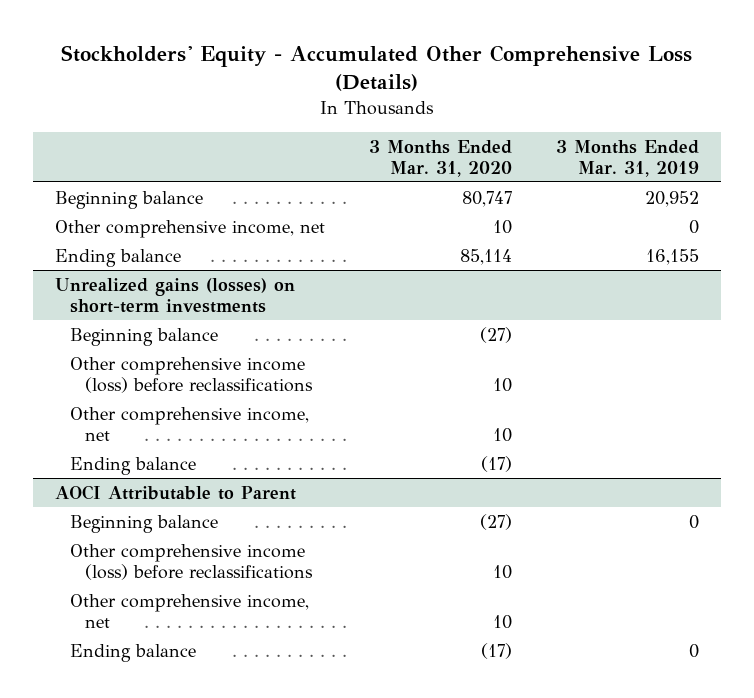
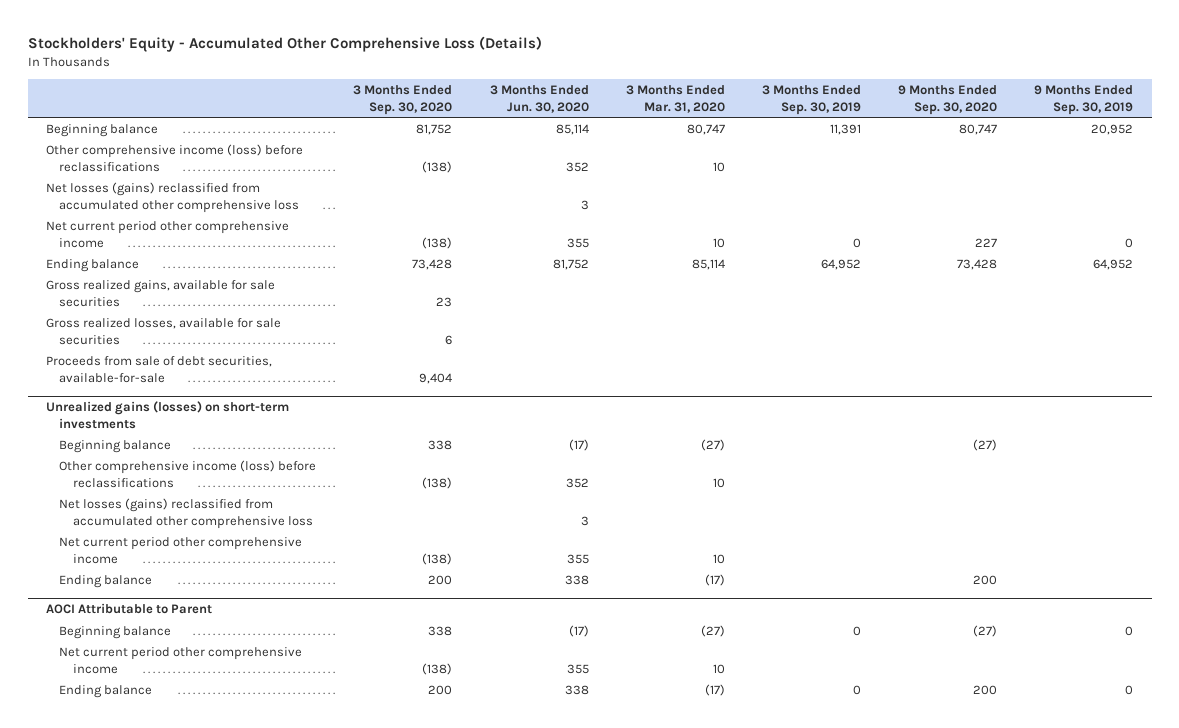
[555,139,699,177] 3 Months Ended Mar. 31, 2019 -> none
none -> [353,84,453,115] 3 Months Ended Sep. 30, 2020
none -> [489,84,589,113] 3 Months Ended Jun. 30, 2020
none -> [761,84,861,115] 3 Months Ended Sep. 30, 2019
none -> [898,84,998,115] 9 Months Ended Sep. 30, 2020
none -> [1034,84,1134,115] 9 Months Ended Sep. 30, 2019
none -> [46,143,304,172] Other comprehensive income (loss) before reclassifications
none -> [46,181,300,213] Net losses (gains) reclassified from accumulated other comprehensive loss
[54,219,325,238] Other comprehensive income, net -> [46,220,290,248] Net current period other comprehensive income
none -> [46,279,276,307] Gross realized gains, available for sale securities
none -> [46,317,282,345] Gross realized losses, available for sale securities
none -> [46,355,273,383] Proceeds from sale of debt securities, available-for-sale
none -> [59,497,313,529] Net losses (gains) reclassified from accumulated other comprehensive loss
[69,406,309,441] Other comprehensive income, net -> [59,536,303,564] Net current period other comprehensive income
[69,543,313,580] Other comprehensive income (loss) before reclassifications -> none
[69,593,309,628] Other comprehensive income, net -> [59,646,303,674] Net current period other comprehensive income

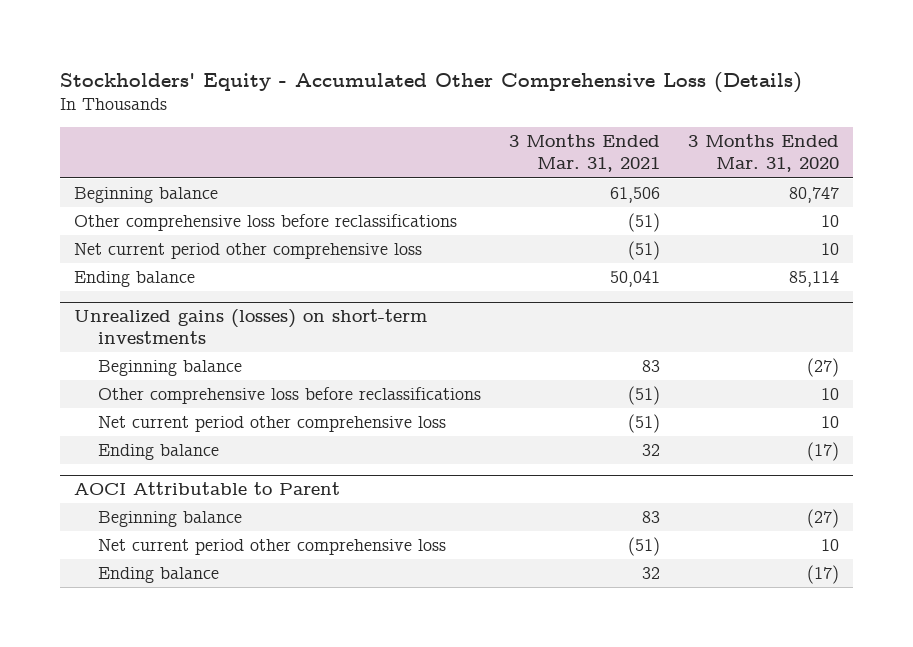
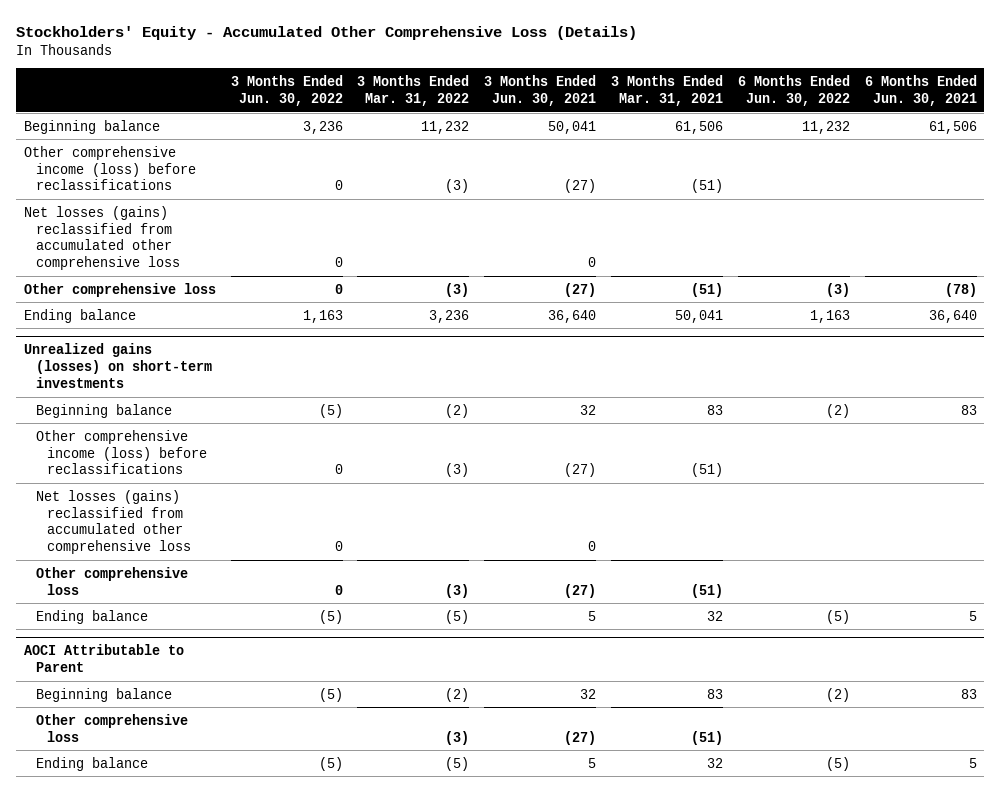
[687,134,839,173] 3 Months Ended Mar. 31, 2020 -> none
none -> [230,74,343,106] 3 Months Ended Jun. 30, 2022
none -> [357,74,470,106] 3 Months Ended Mar. 31, 2022
none -> [484,74,597,106] 3 Months Ended Jun. 30, 2021
none -> [738,74,851,106] 6 Months Ended Jun. 30, 2022
none -> [864,74,977,106] 6 Months Ended Jun. 30, 2021
[73,214,457,232] Other comprehensive loss before reclassifications -> [23,145,196,191] Other comprehensive income (loss) before reclassifications
none -> [23,205,180,271] Net losses (gains) reclassified from accumulated other comprehensive loss
[73,243,422,260] Net current period other comprehensive loss -> [23,282,216,297] Other comprehensive loss
[98,387,482,405] Other comprehensive loss before reclassifications -> [35,429,208,475] Other comprehensive income (loss) before reclassifications
none -> [35,489,192,555] Net losses (gains) reclassified from accumulated other comprehensive loss
[98,416,447,433] Net current period other comprehensive loss -> [35,566,188,595] Other comprehensive loss
[98,539,447,556] Net current period other comprehensive loss -> [35,713,188,742] Other comprehensive loss

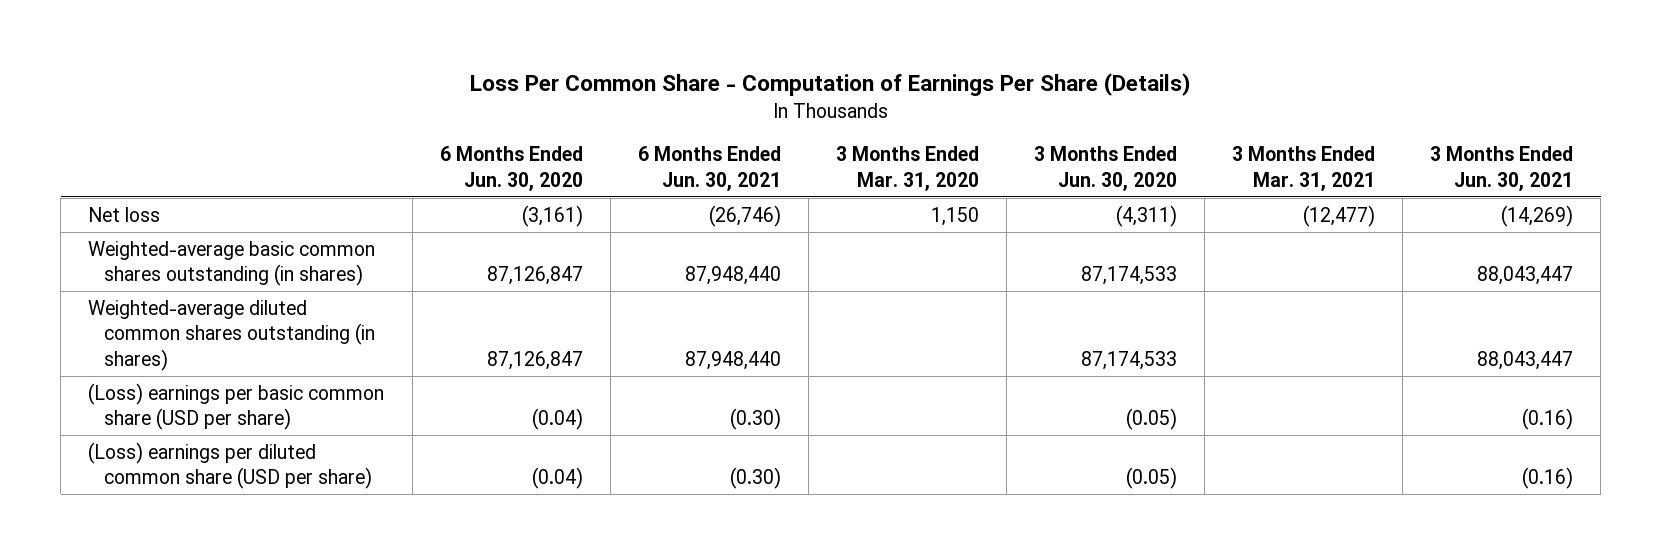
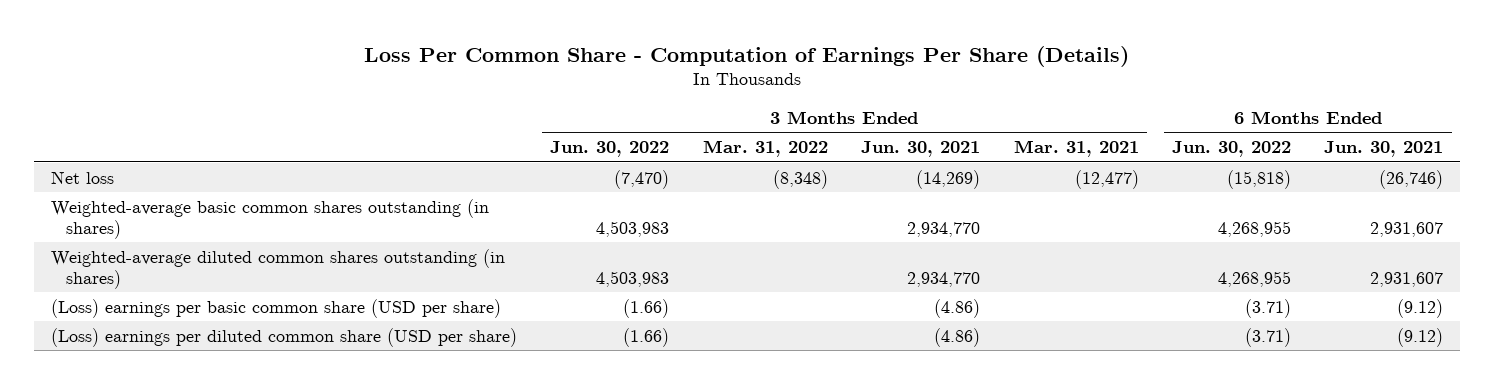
[439,146,583,191] 6 Months Ended Jun. 30, 2020 -> none
[835,146,979,191] 3 Months Ended Mar. 31, 2020 -> none
[1034,146,1178,191] 3 Months Ended Jun. 30, 2020 -> none
none -> [550,141,670,158] Jun. 30, 2022
none -> [702,140,828,158] Mar. 31, 2022
none -> [1172,141,1292,158] Jun. 30, 2022
[684,266,781,286] 87,948,440 -> [1370,221,1444,237] 2,931,607
[1477,266,1574,286] 88,043,447 -> [907,221,981,237] 2,934,770
[684,350,781,370] 87,948,440 -> [1370,271,1444,287] 2,931,607
[1477,350,1574,370] 88,043,447 -> [907,271,981,287] 2,934,770
[729,408,781,431] (0.30) -> [1397,298,1444,318] (9.12)
[1522,408,1574,431] (0.16) -> [934,298,981,318] (4.86)
[729,467,781,490] (0.30) -> [1397,327,1444,347] (9.12)
[1522,467,1574,490] (0.16) -> [934,327,981,347] (4.86)

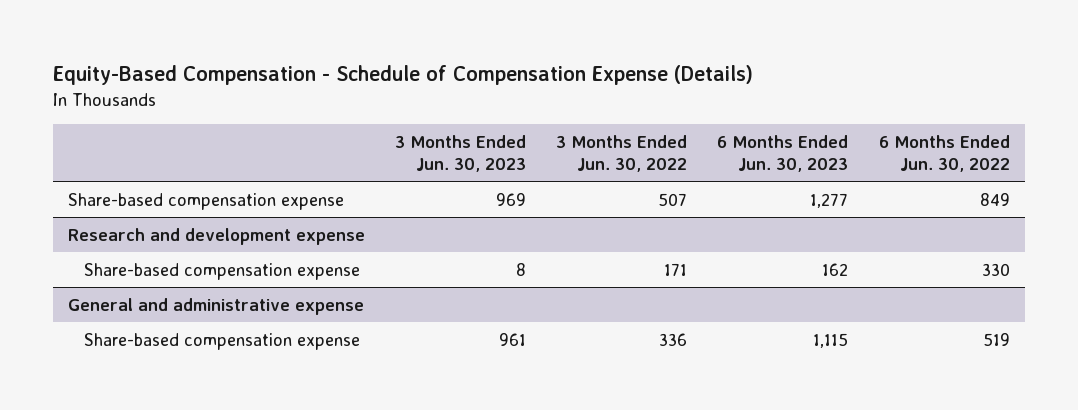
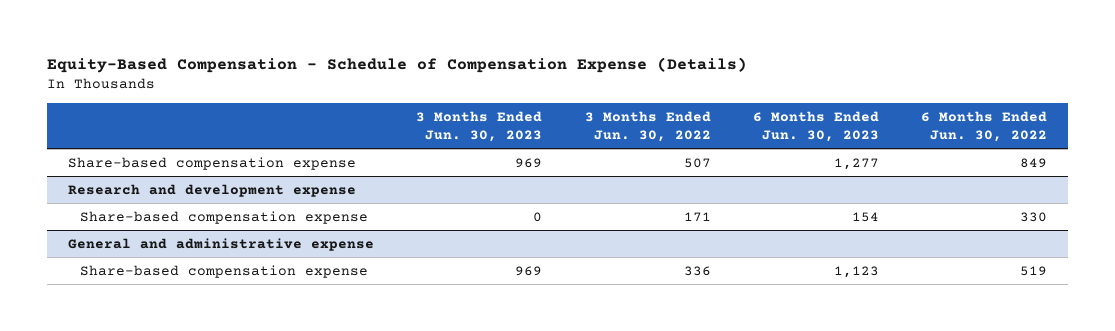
[516,262,527,276] 8 -> [533,211,543,222] 0
[822,262,849,276] 162 -> [851,211,879,222] 154
[499,332,527,346] 961 -> [515,265,543,276] 969
[813,332,849,348] 1,115 -> [833,265,879,278] 1,123

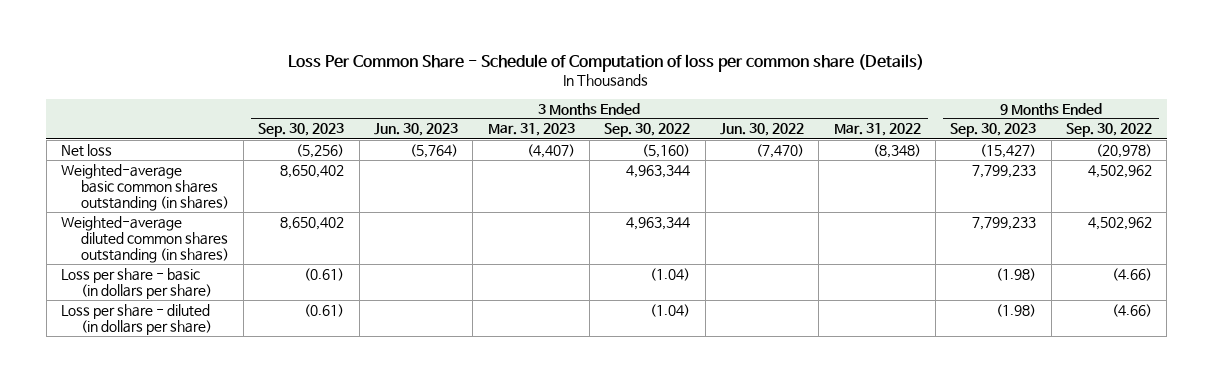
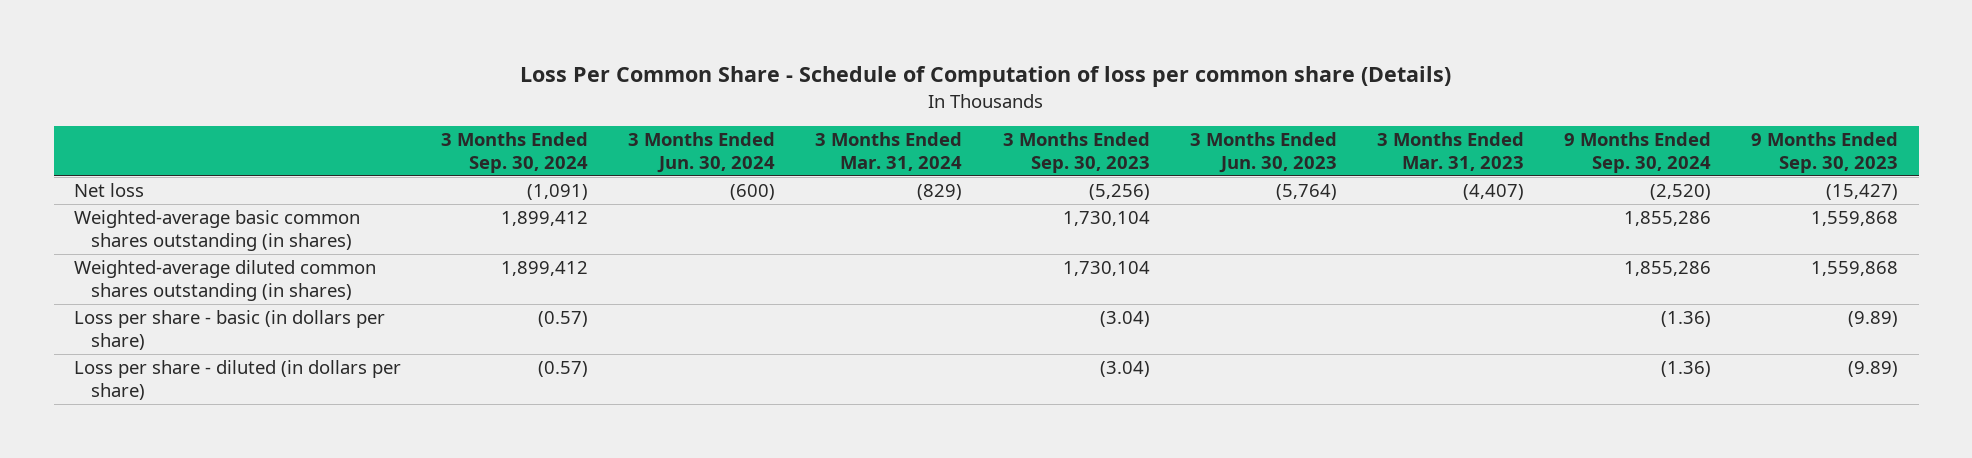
[604,123,691,138] Sep. 30, 2022 -> none
[719,123,804,137] Jun. 30, 2022 -> none
[833,123,921,137] Mar. 31, 2022 -> none
[1066,123,1153,138] Sep. 30, 2022 -> none
none -> [440,132,588,173] 3 Months Ended Sep. 30, 2024
none -> [628,132,776,173] 3 Months Ended Jun. 30, 2024
none -> [815,132,963,171] 3 Months Ended Mar. 31, 2024
none -> [1564,132,1712,173] 9 Months Ended Sep. 30, 2024
[280,164,345,178] 8,650,402 -> [1062,211,1150,227] 1,730,104
[972,164,1037,178] 7,799,233 -> [1811,211,1899,227] 1,559,868
[280,216,345,230] 8,650,402 -> [1062,261,1150,277] 1,730,104
[972,216,1037,230] 7,799,233 -> [1811,261,1899,277] 1,559,868
[304,267,345,281] (0.61) -> [1099,311,1150,328] (3.04)
[996,267,1037,281] (1.98) -> [1848,311,1899,328] (9.89)
[304,303,345,317] (0.61) -> [1099,361,1150,378] (3.04)
[996,303,1037,317] (1.98) -> [1848,361,1899,378] (9.89)

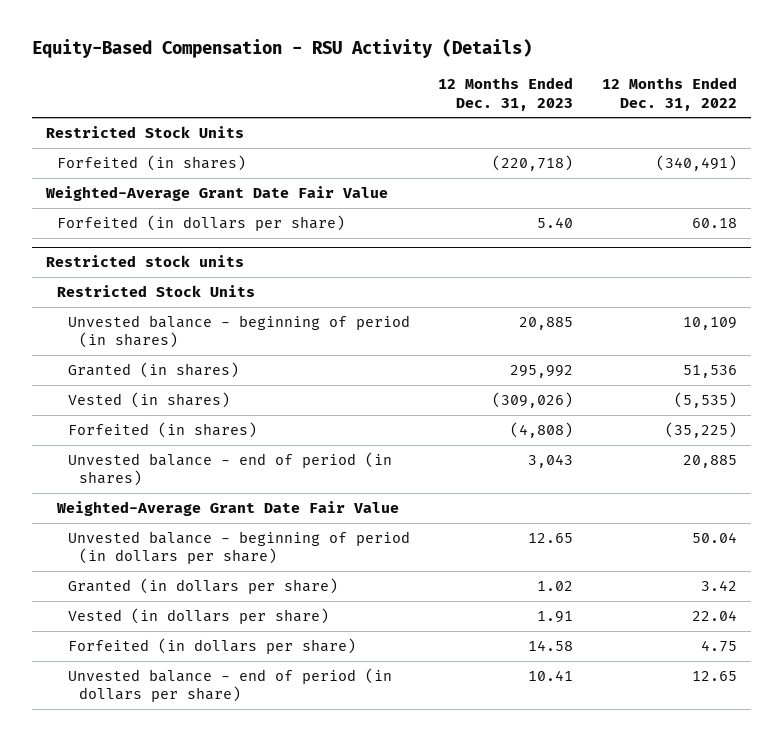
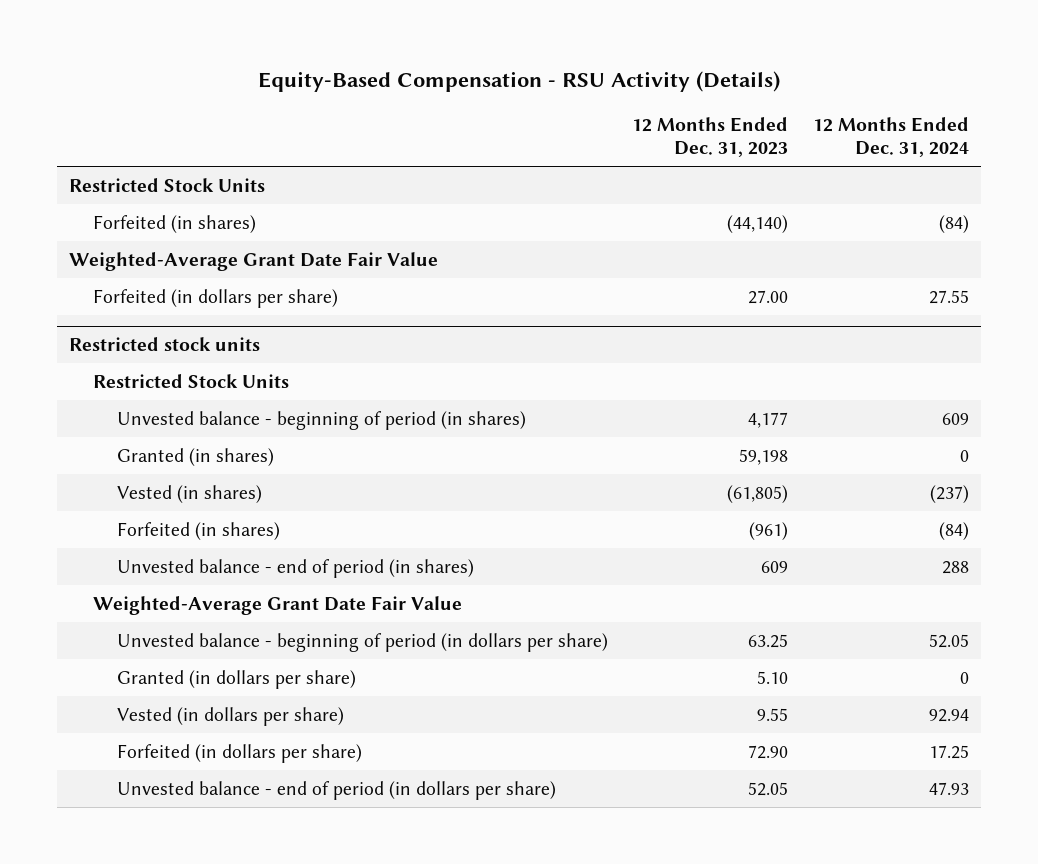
[601,77,737,111] 12 Months Ended Dec. 31, 2022 -> none
none -> [812,117,969,158] 12 Months Ended Dec. 31, 2024
[492,154,574,171] (220,718) -> [727,214,789,233] (44,140)
[537,216,574,228] 5.40 -> [748,289,789,304] 27.00
[519,316,574,330] 20,885 -> [748,411,789,428] 4,177
[510,364,574,378] 295,992 -> [739,448,789,465] 59,198
[492,391,574,408] (309,026) -> [727,484,789,503] (61,805)
[510,421,574,438] (4,808) -> [749,521,789,540] (961)
[528,453,574,468] 3,043 -> [761,560,789,573] 609
[528,532,574,543] 12.65 -> [748,633,789,648] 63.25
[537,580,574,591] 1.02 -> [757,670,789,684] 5.10
[537,610,574,623] 1.91 -> [757,707,789,721] 9.55
[528,639,574,651] 14.58 -> [748,744,789,759] 72.90
[528,669,574,681] 10.41 -> [748,781,789,796] 52.05

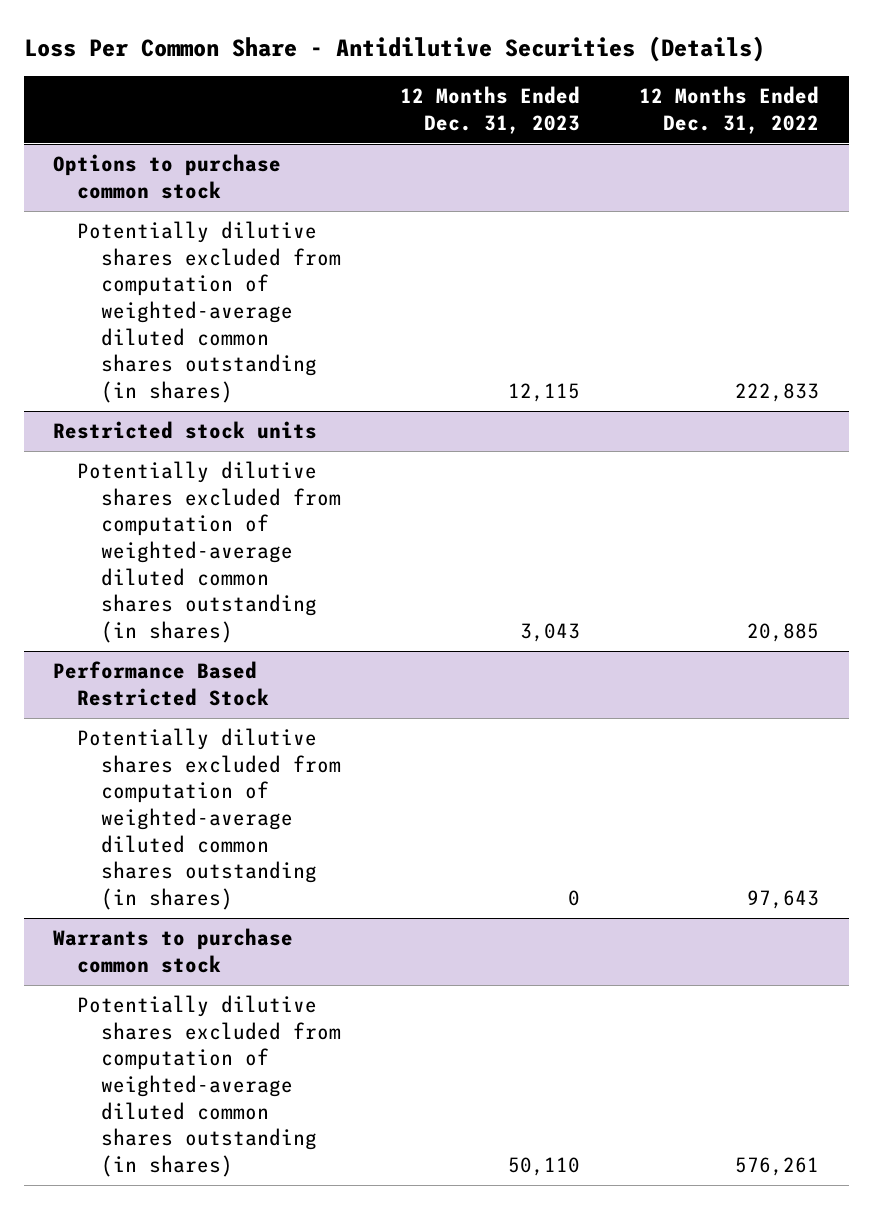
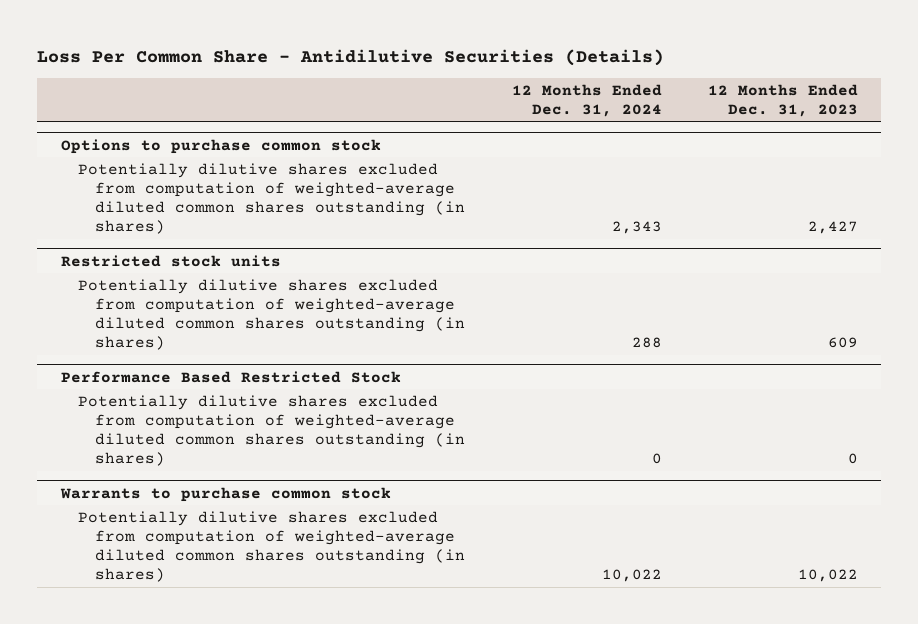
[639,86,820,135] 12 Months Ended Dec. 31, 2022 -> none
none -> [511,84,662,118] 12 Months Ended Dec. 31, 2024
[508,382,581,402] 12,115 -> [807,220,858,234] 2,427
[520,622,581,642] 3,043 -> [827,336,858,348] 609
[508,1156,581,1176] 50,110 -> [797,568,858,582] 10,022

